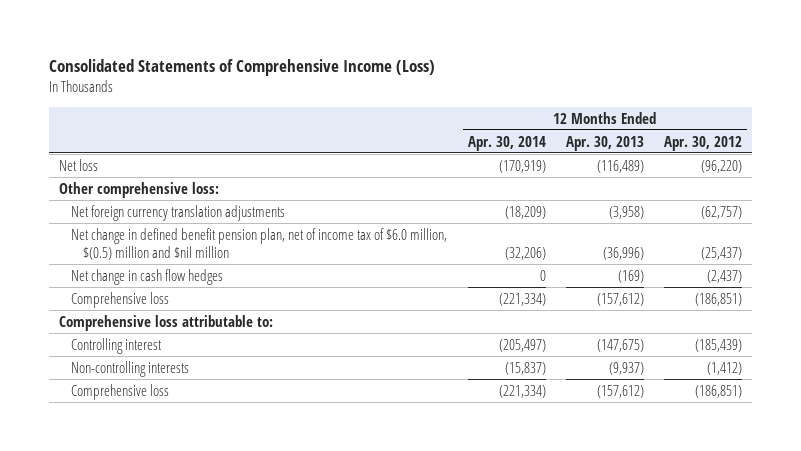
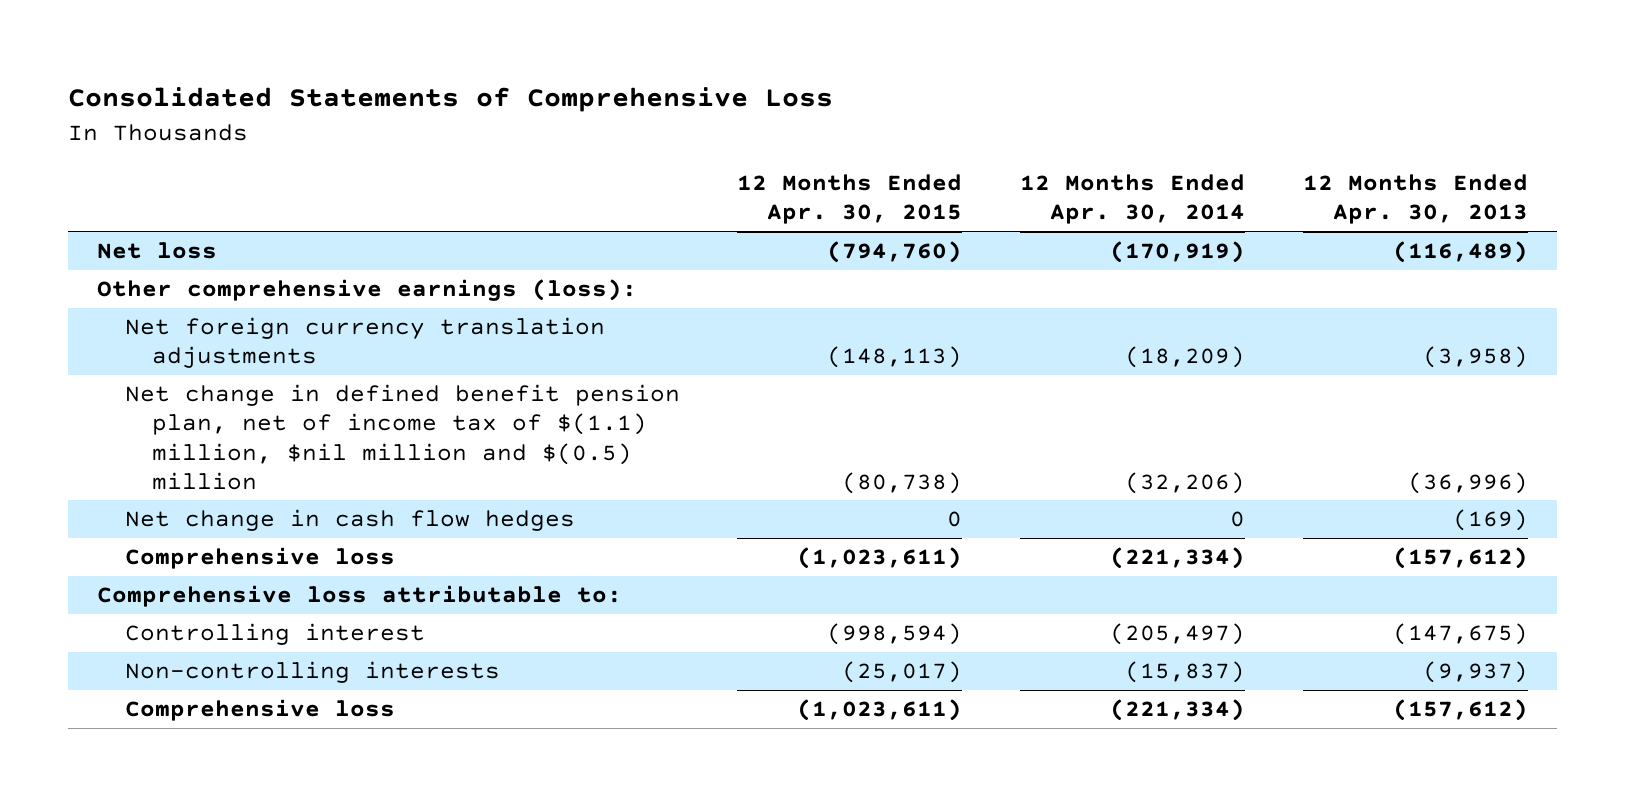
[49,59,436,77] Consolidated Statements of Comprehensive Income (Loss) -> [67,87,833,113] Consolidated Statements of Comprehensive Loss
[663,135,742,151] Apr. 30, 2012 -> none
none -> [737,174,963,225] 12 Months Ended Apr. 30, 2015
[59,181,220,198] Other comprehensive loss: -> [96,279,637,302] Other comprehensive earnings (loss):
[71,227,448,260] Net change in defined benefit pension plan, net of income tax of $6.0 million, $(0.5) million and $nil million -> [124,384,680,490] Net change in defined benefit pension plan, net of income tax of $(1.1) million, $nil million and $(0.5) million

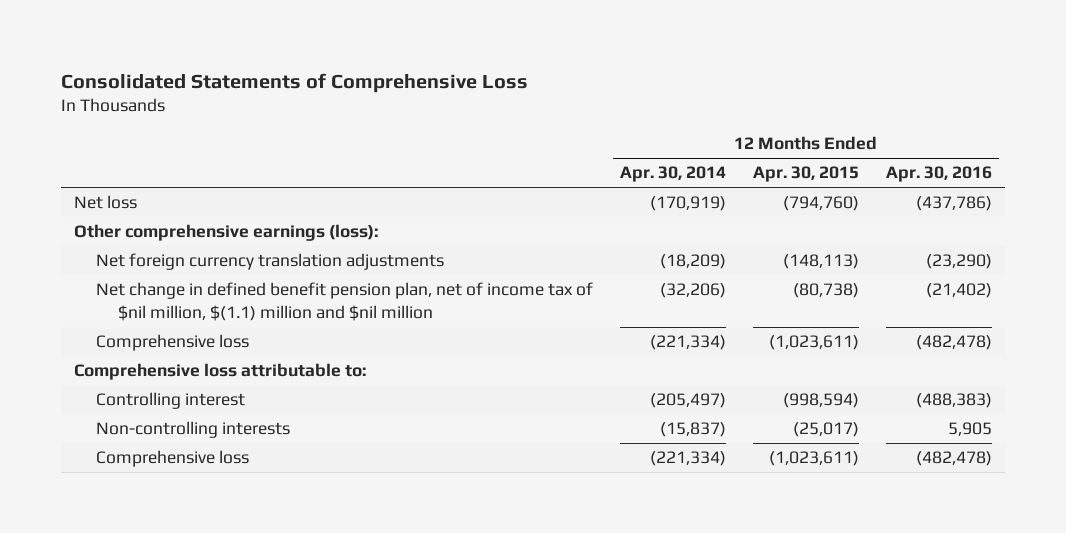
[1303,174,1529,225] 12 Months Ended Apr. 30, 2013 -> none
none -> [885,166,992,183] Apr. 30, 2016
[124,509,575,532] Net change in cash flow hedges -> none
[124,384,680,490] Net change in defined benefit pension plan, net of income tax of $(1.1) million, $nil million and $(0.5) million -> [96,282,594,322] Net change in defined benefit pension plan, net of income tax of $nil million, $(1.1) million and $nil million

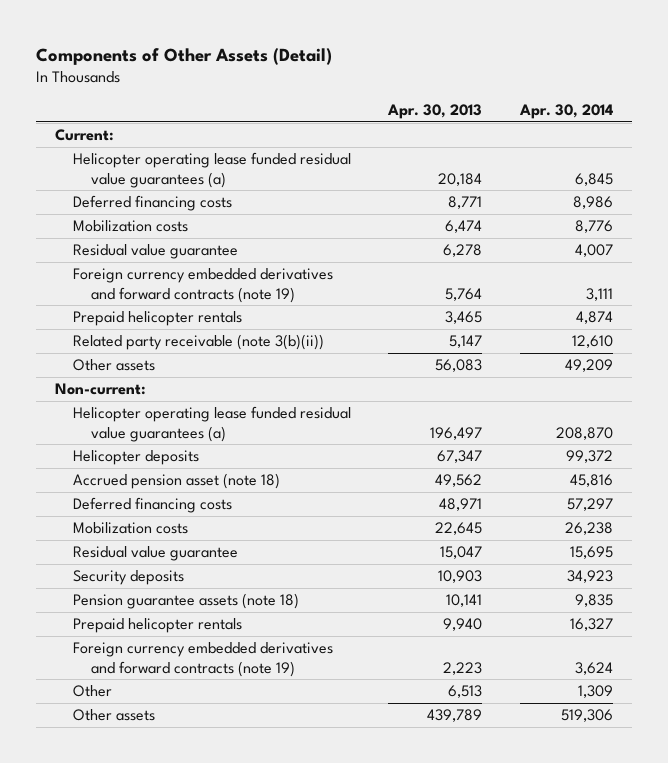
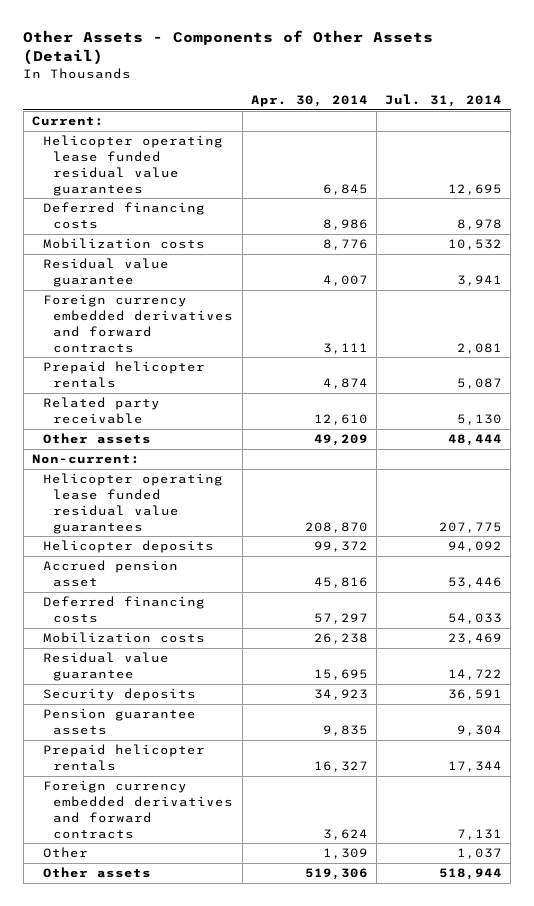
[35,47,332,65] Components of Other Assets (Detail) -> [23,30,434,66] Other Assets - Components of Other Assets (Detail)
[387,104,483,120] Apr. 30, 2013 -> none
none -> [385,94,503,108] Jul. 31, 2014
[72,152,351,188] Helicopter operating lease funded residual value guarantees (a) -> [42,135,223,196] Helicopter operating lease funded residual value guarantees
[72,268,333,303] Foreign currency embedded derivatives and forward contracts (note 19) -> [42,294,234,353] Foreign currency embedded derivatives and forward contracts
[72,334,324,351] Related party receivable (note 3(b)(ii)) -> [42,397,160,424] Related party receivable
[72,406,351,442] Helicopter operating lease funded residual value guarantees (a) -> [42,473,223,534] Helicopter operating lease funded residual value guarantees
[72,473,280,490] Accrued pension asset (note 18) -> [42,560,178,587] Accrued pension asset
[72,593,299,610] Pension guarantee assets (note 18) -> [42,708,196,735] Pension guarantee assets
[72,642,333,677] Foreign currency embedded derivatives and forward contracts (note 19) -> [42,780,234,839] Foreign currency embedded derivatives and forward contracts

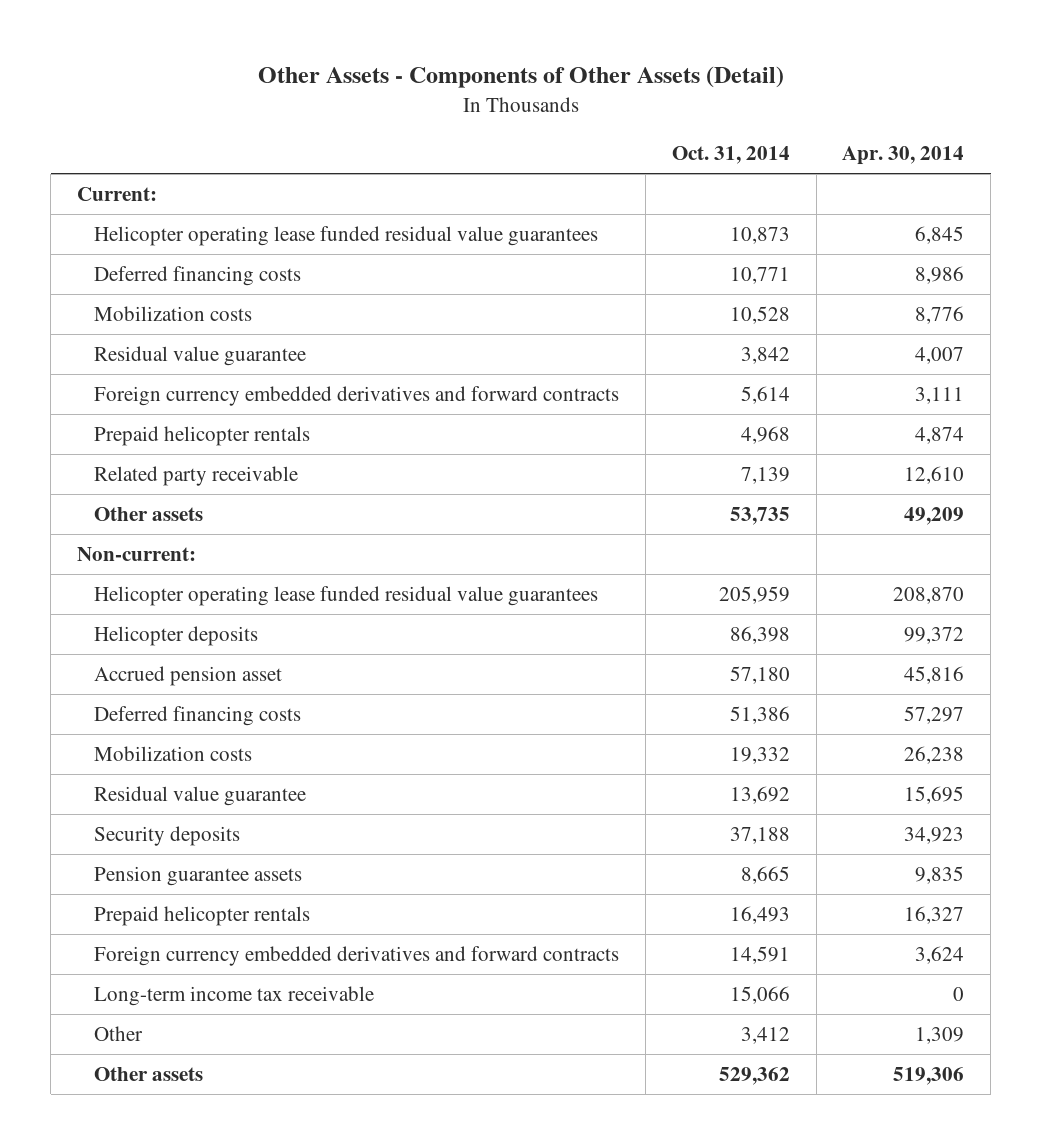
[385,94,503,108] Jul. 31, 2014 -> none
none -> [671,145,790,164] Oct. 31, 2014
none -> [93,986,374,1007] Long-term income tax receivable

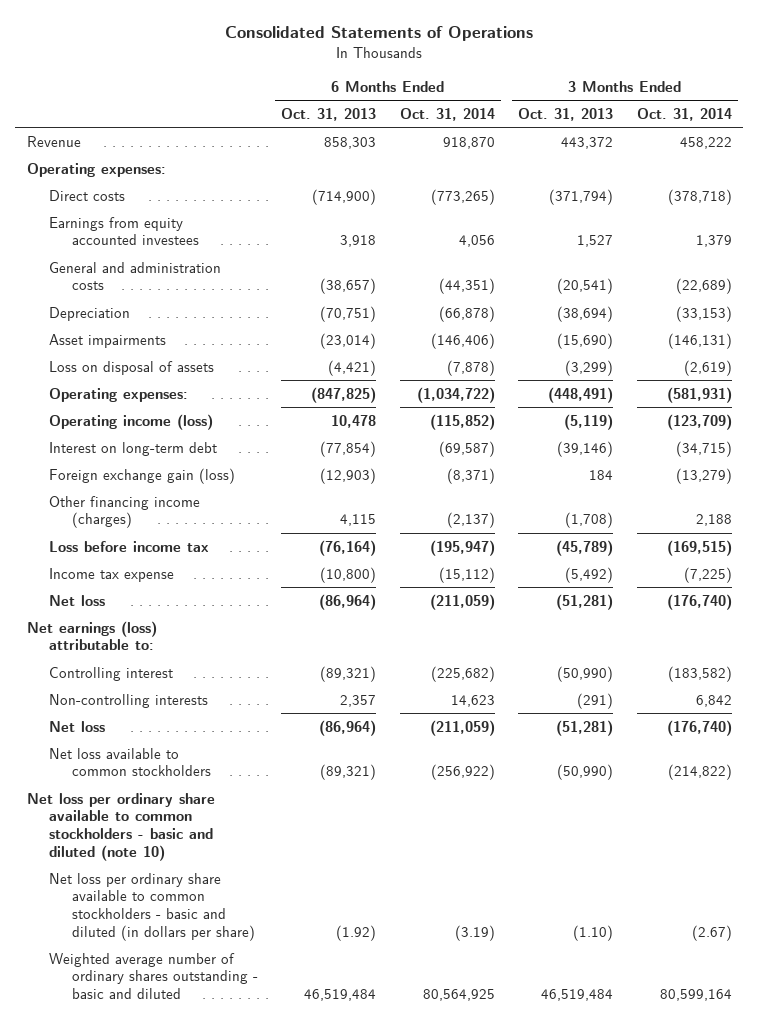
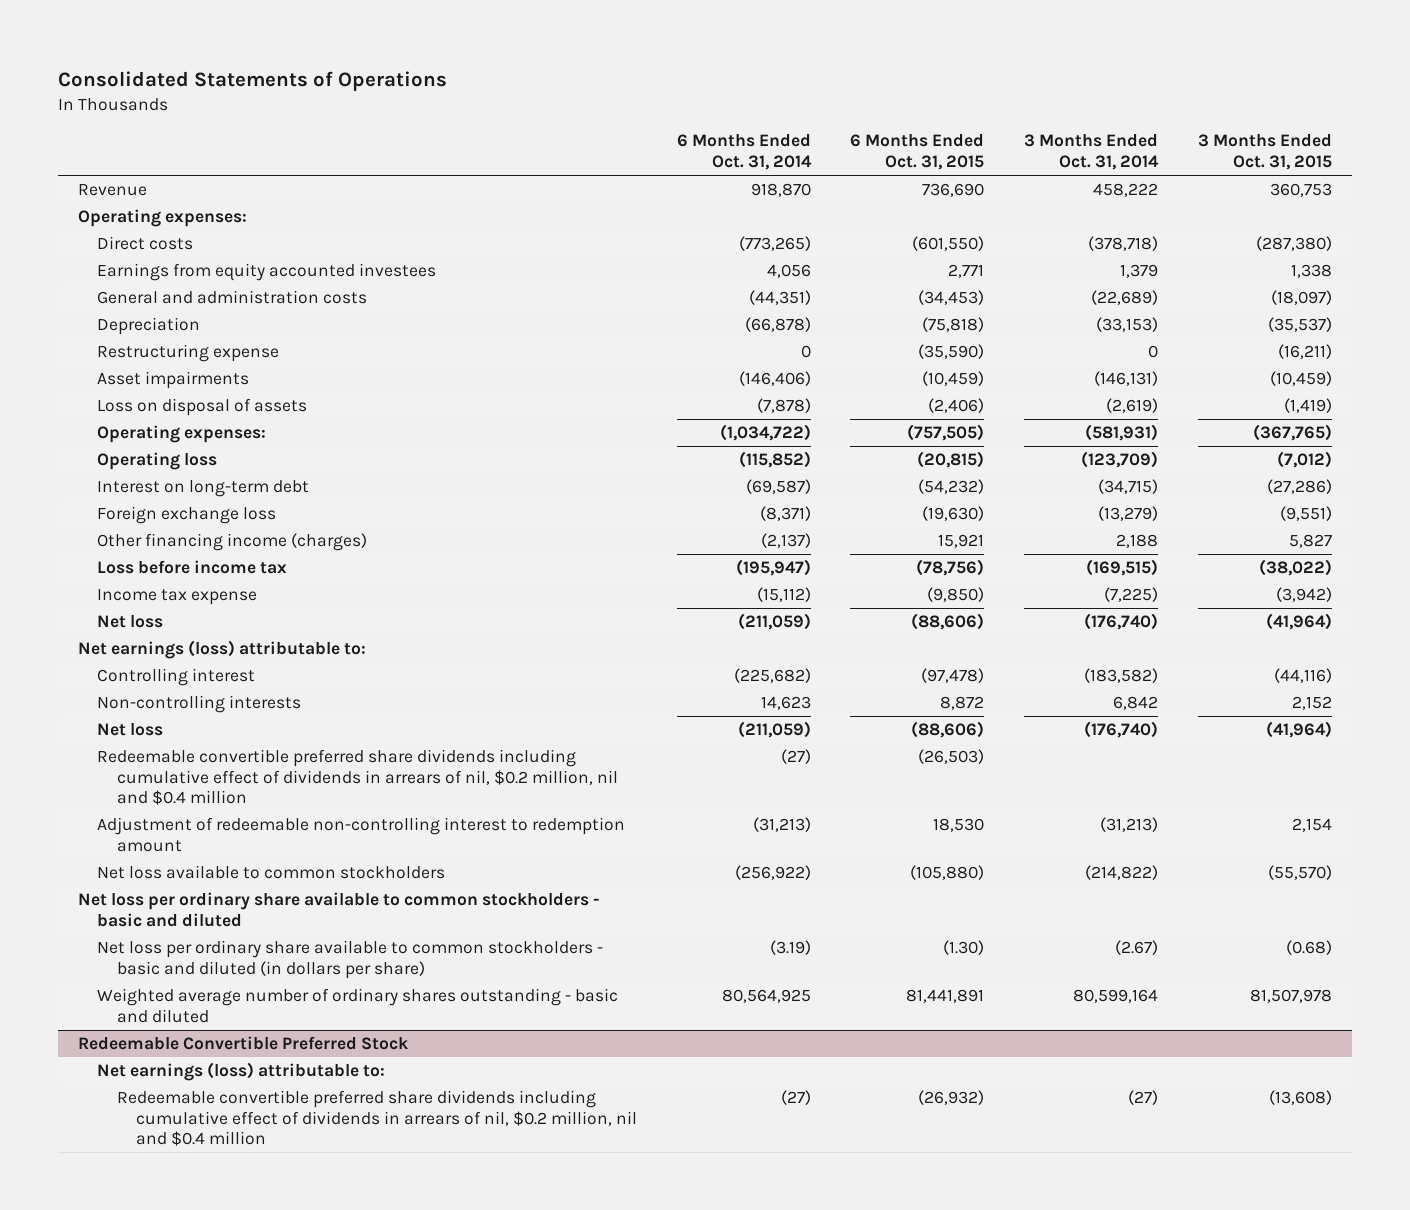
[281,107,377,121] Oct. 31, 2013 -> none
[518,107,614,121] Oct. 31, 2013 -> none
none -> [850,134,985,170] 6 Months Ended Oct. 31, 2015
none -> [1197,134,1332,170] 3 Months Ended Oct. 31, 2015
none -> [97,344,280,363] Restructuring expense
[49,413,214,430] Operating income (loss) -> [97,452,218,471] Operating loss
[49,467,236,484] Foreign exchange gain (loss) -> [97,506,277,525] Foreign exchange loss
none -> [97,749,618,806] Redeemable convertible preferred share dividends including cumulative effect of dividends in arrears of nil, $0.2 million, nil and $0.4 million
none -> [97,817,626,852] Adjustment of redeemable non-controlling interest to redemption amount
[26,792,215,861] Net loss per ordinary share available to common stockholders - basic and diluted (note 10) -> [78,892,601,927] Net loss per ordinary share available to common stockholders - basic and diluted
none -> [78,1036,410,1051] Redeemable Convertible Preferred Stock
none -> [97,1062,386,1082] Net earnings (loss) attributable to:
none -> [116,1090,637,1147] Redeemable convertible preferred share dividends including cumulative effect of dividends in arrears of nil, $0.2 million, nil and $0.4 million

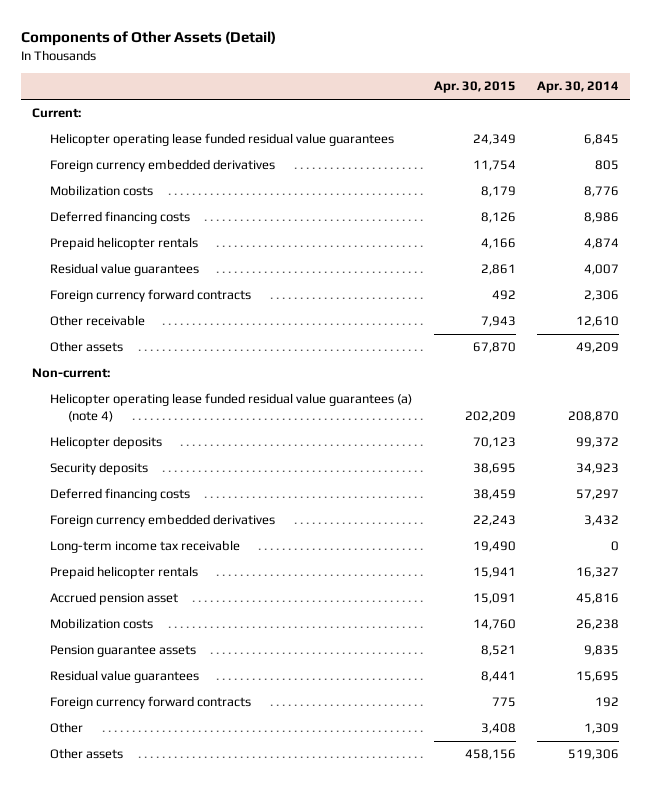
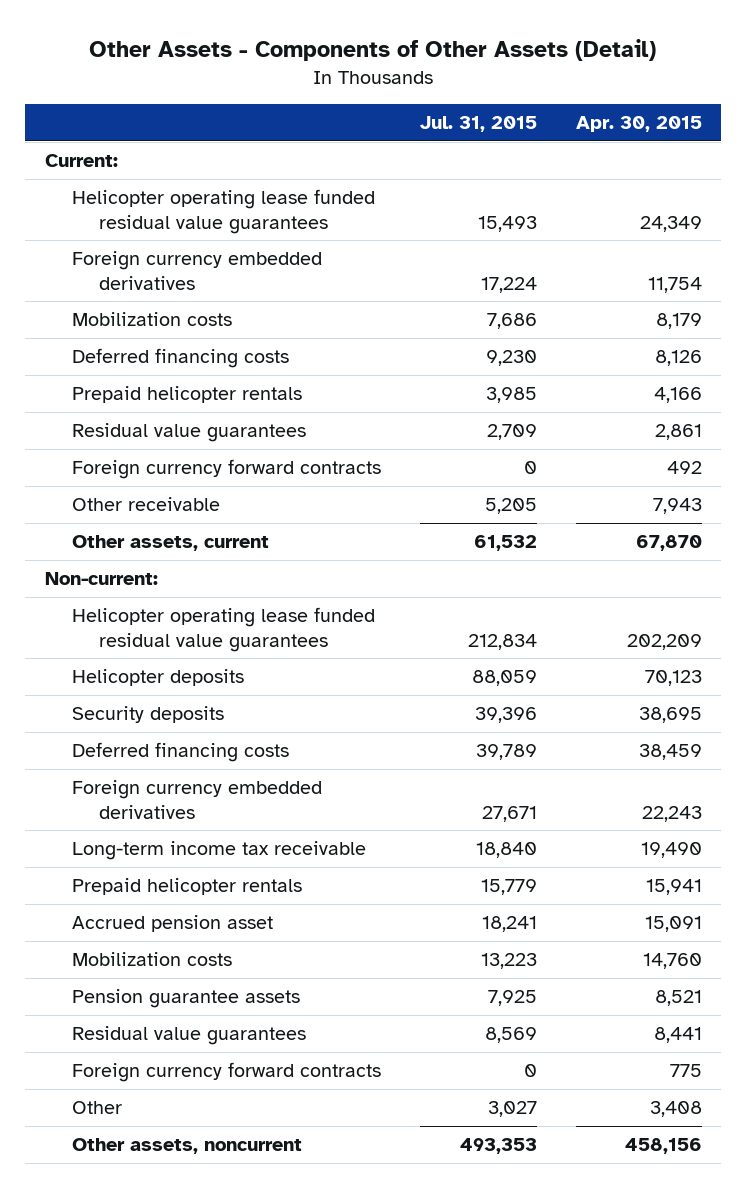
[21,30,277,46] Components of Other Assets (Detail) -> [89,38,657,61] Other Assets - Components of Other Assets (Detail)
[536,81,619,94] Apr. 30, 2014 -> none
none -> [419,115,537,132] Jul. 31, 2015
[50,341,124,353] Other assets -> [71,535,269,552] Other assets, current
[50,393,413,423] Helicopter operating lease funded residual value guarantees (a) (note 4) -> [71,607,375,652] Helicopter operating lease funded residual value guarantees
[50,748,124,760] Other assets -> [71,1138,302,1155] Other assets, noncurrent

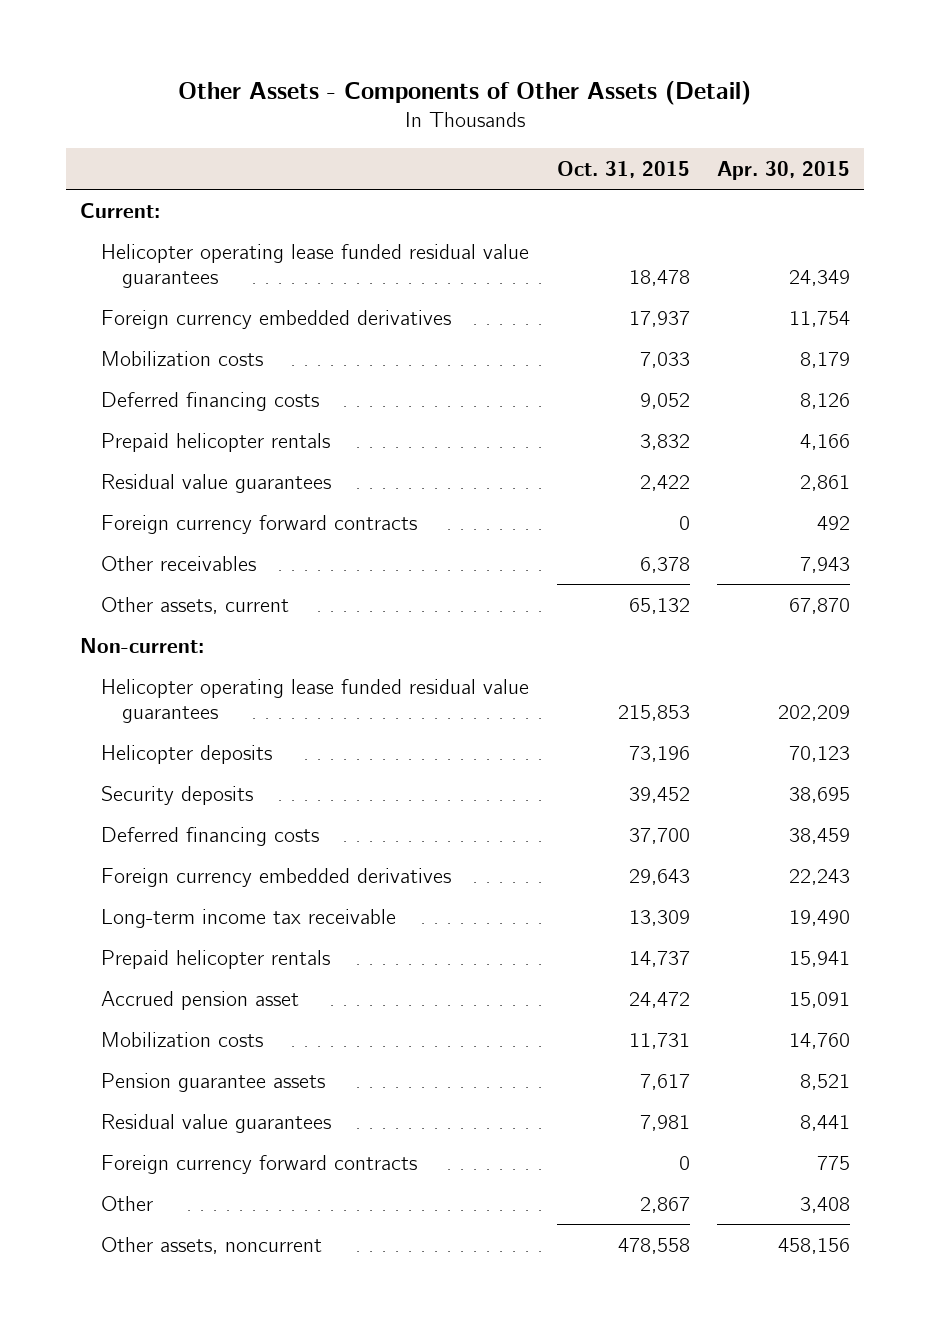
[419,115,537,132] Jul. 31, 2015 -> none
none -> [556,160,690,178] Oct. 31, 2015
[71,497,220,512] Other receivable -> [101,555,257,571] Other receivables

